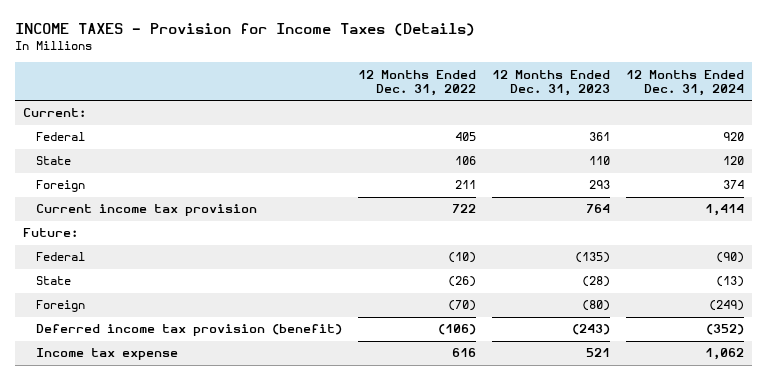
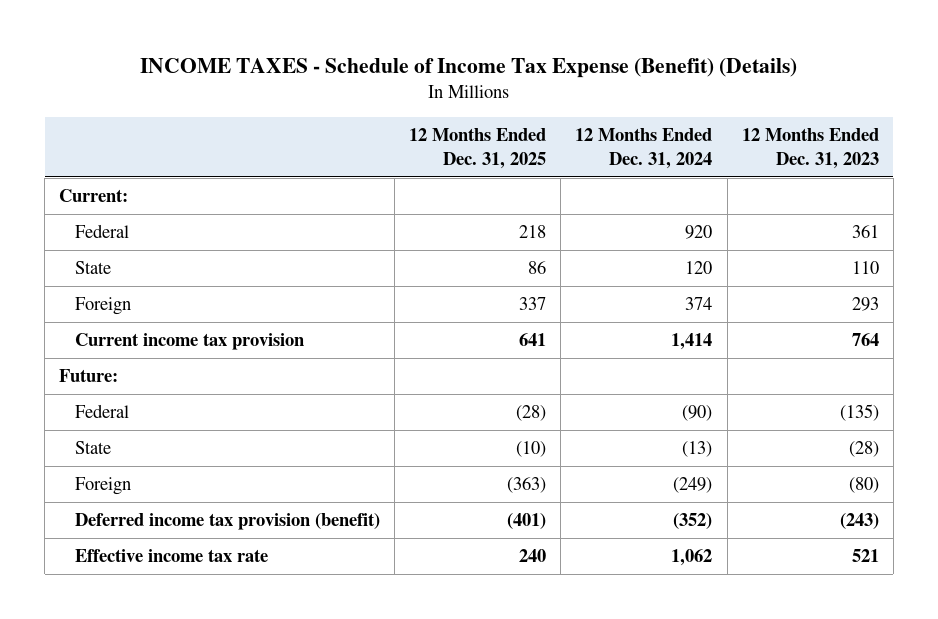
[15,22,476,36] INCOME TAXES - Provision for Income Taxes (Details) -> [140,58,798,79] INCOME TAXES - Schedule of Income Tax Expense (Benefit) (Details)
[357,69,476,96] 12 Months Ended Dec. 31, 2022 -> none
none -> [409,127,547,169] 12 Months Ended Dec. 31, 2025
[35,348,178,361] Income tax expense -> [74,548,268,562] Effective income tax rate

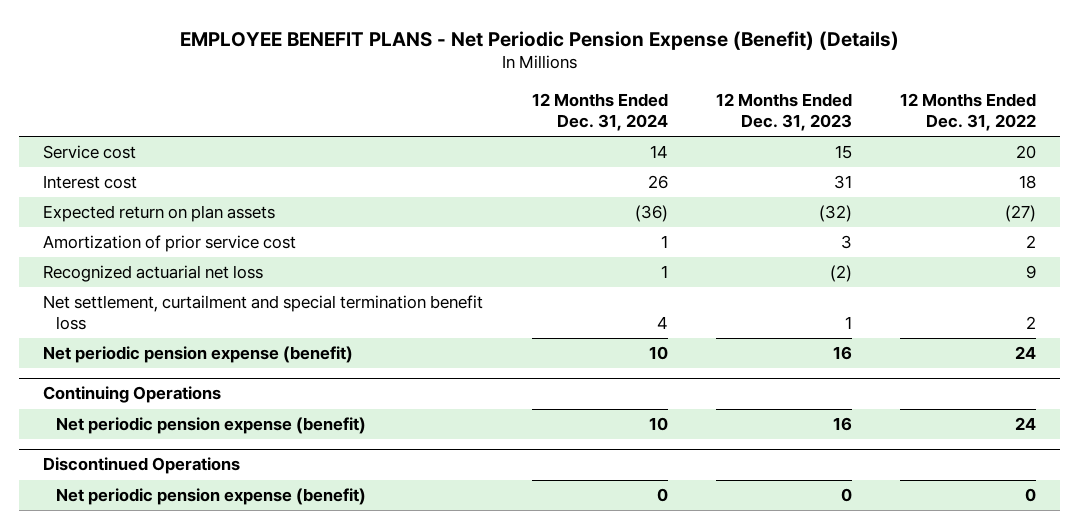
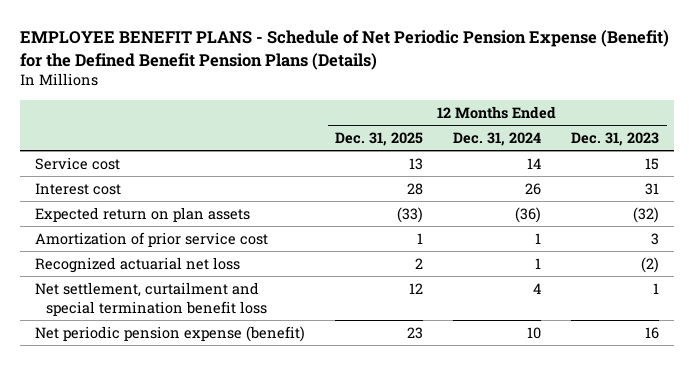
[179,30,899,50] EMPLOYEE BENEFIT PLANS - Net Periodic Pension Expense (Benefit) (Details) -> [20,30,670,70] EMPLOYEE BENEFIT PLANS - Schedule of Net Periodic Pension Expense (Benefit) for the Defined Benefit Pension Plans (Details)
[900,93,1037,131] 12 Months Ended Dec. 31, 2022 -> none
none -> [335,131,424,146] Dec. 31, 2025
[43,386,222,404] Continuing Operations -> none
[56,417,367,435] Net periodic pension expense (benefit) -> none
[43,457,241,475] Discontinued Operations -> none
[56,488,367,506] Net periodic pension expense (benefit) -> none

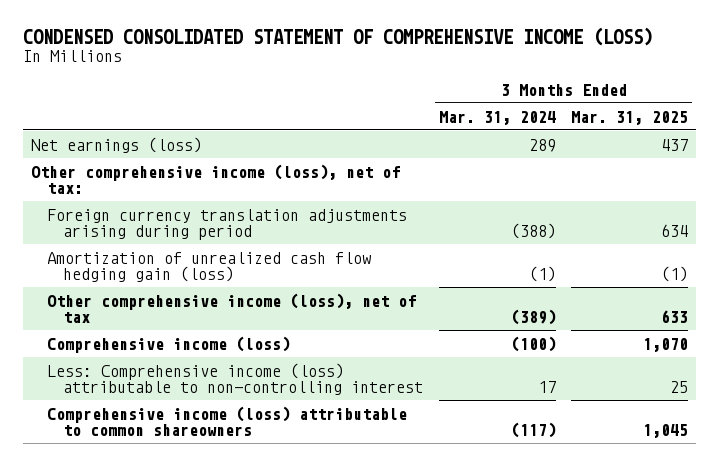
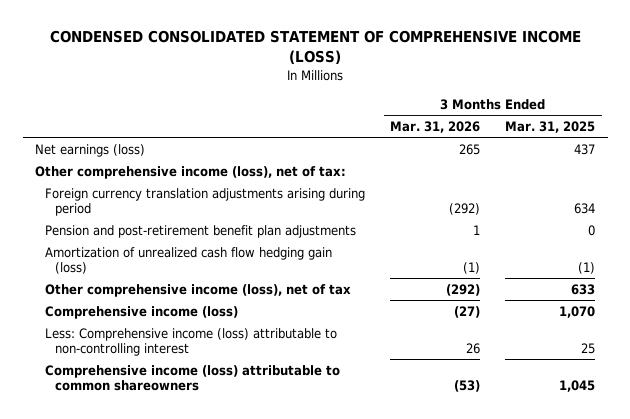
[438,110,556,125] Mar. 31, 2024 -> none
none -> [390,120,481,133] Mar. 31, 2026
none -> [44,224,356,238] Pension and post-retirement benefit plan adjustments

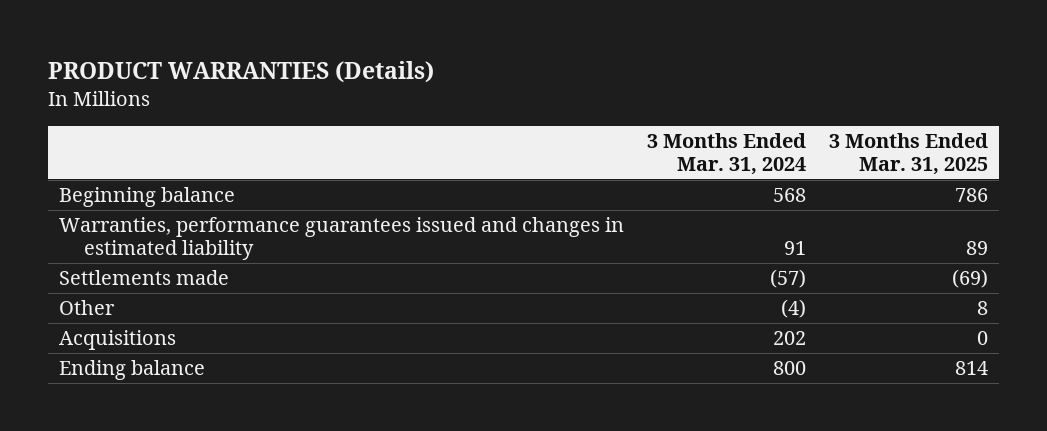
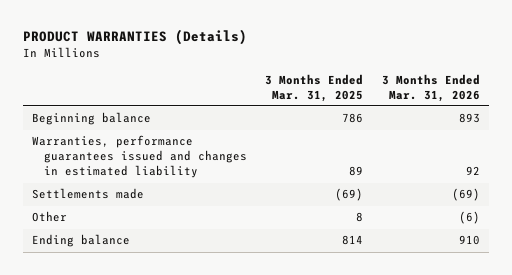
[646,132,806,176] 3 Months Ended Mar. 31, 2024 -> none
none -> [381,73,480,102] 3 Months Ended Mar. 31, 2026
[59,330,177,351] Acquisitions -> none

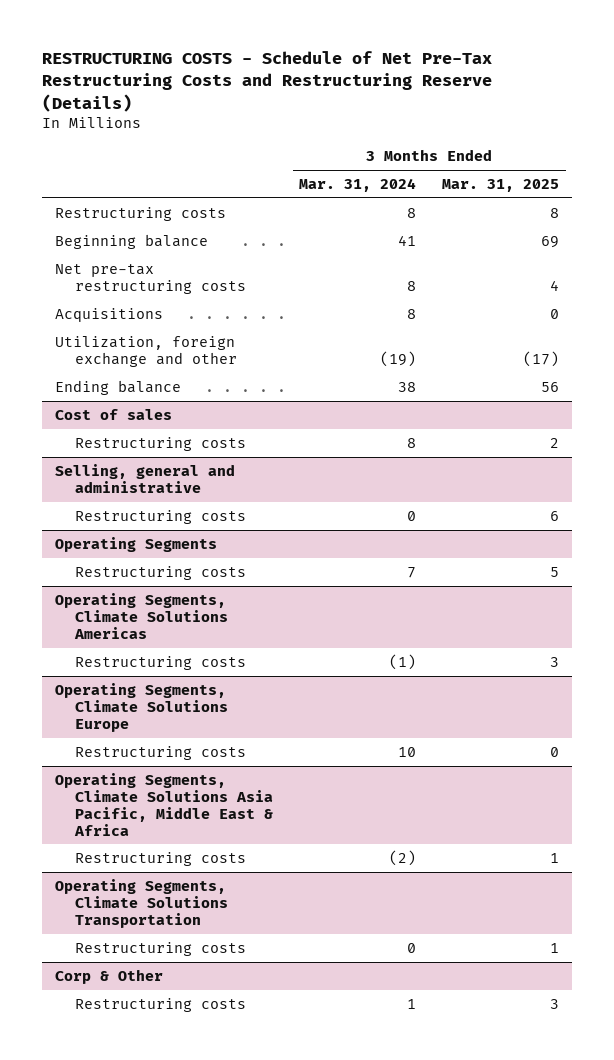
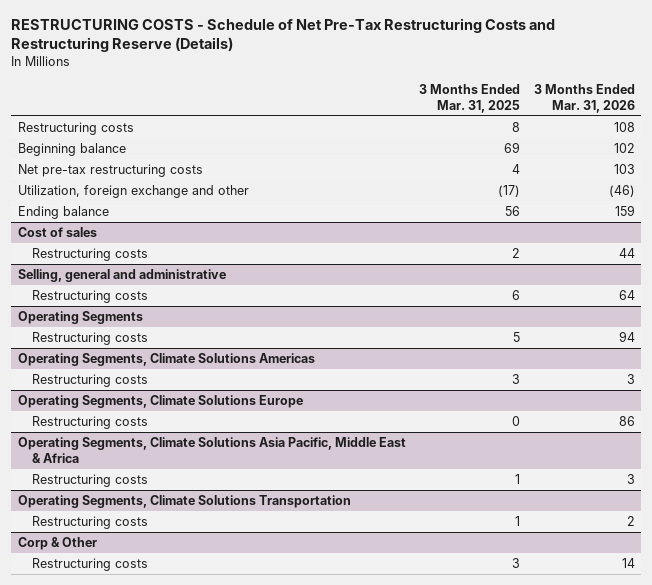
[299,177,417,192] Mar. 31, 2024 -> none
none -> [533,83,635,113] 3 Months Ended Mar. 31, 2026
[54,307,163,322] Acquisitions -> none

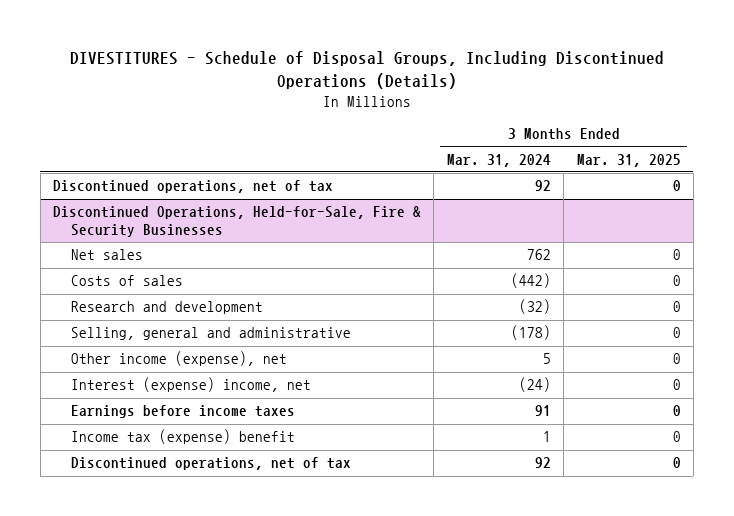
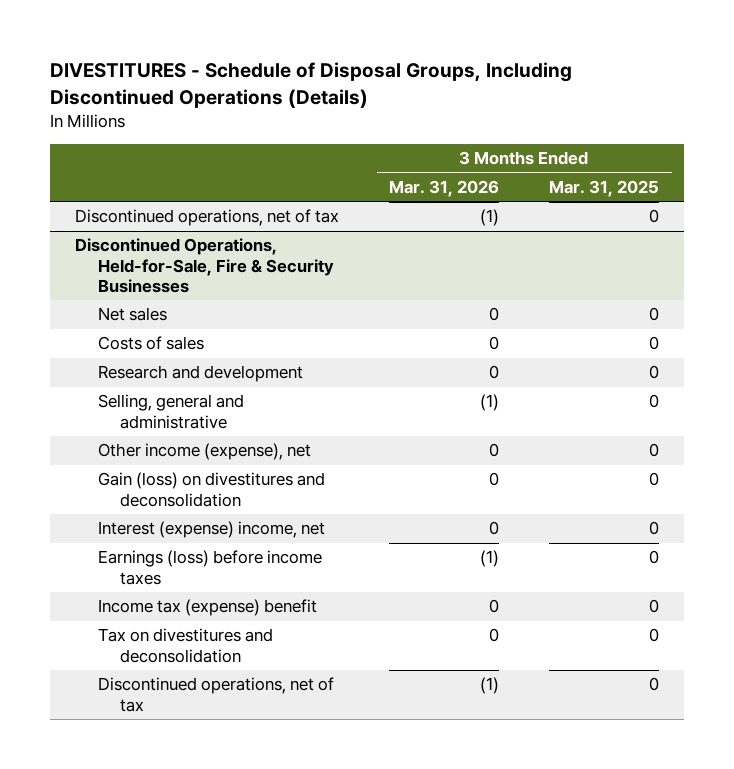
[446,153,551,167] Mar. 31, 2024 -> none
none -> [389,180,500,198] Mar. 31, 2026
none -> [97,472,325,507] Gain (loss) on divestitures and deconsolidation
[71,405,296,419] Earnings before income taxes -> [97,550,322,585] Earnings (loss) before income taxes
none -> [97,628,273,663] Tax on divestitures and deconsolidation

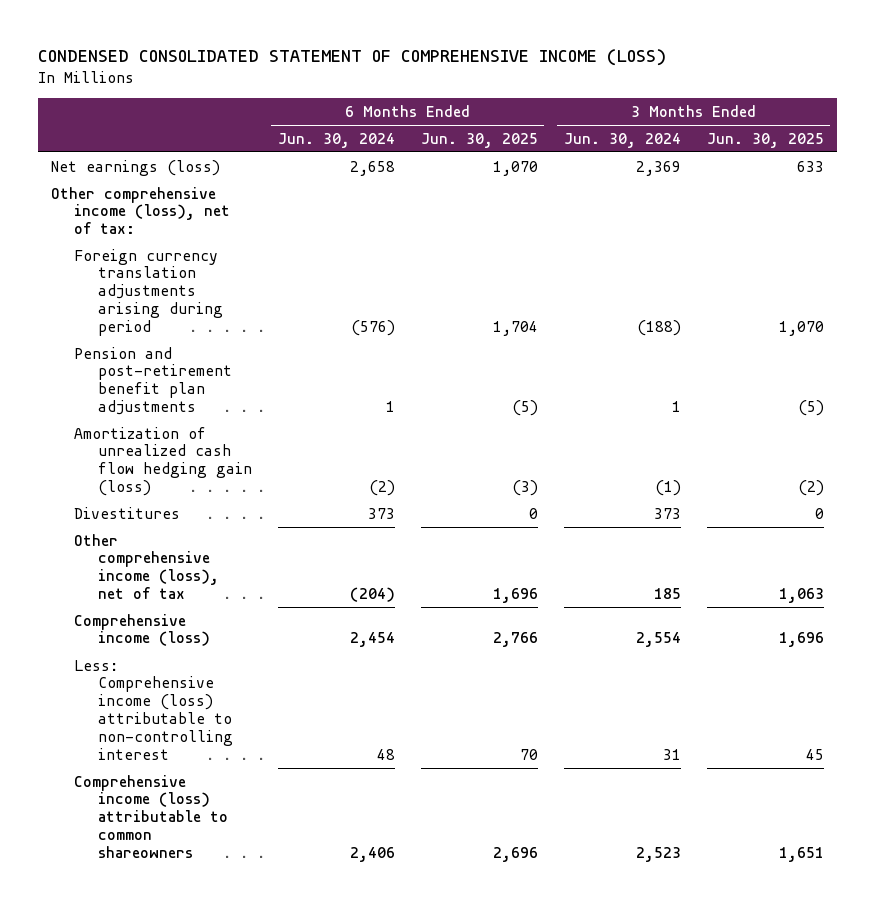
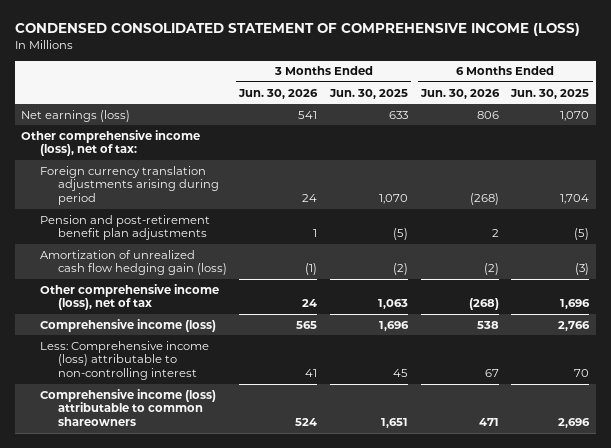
[277,132,395,148] Jun. 30, 2024 -> none
[563,132,681,148] Jun. 30, 2024 -> none
none -> [238,88,319,99] Jun. 30, 2026
none -> [419,88,500,99] Jun. 30, 2026
[74,506,181,519] Divestitures -> none

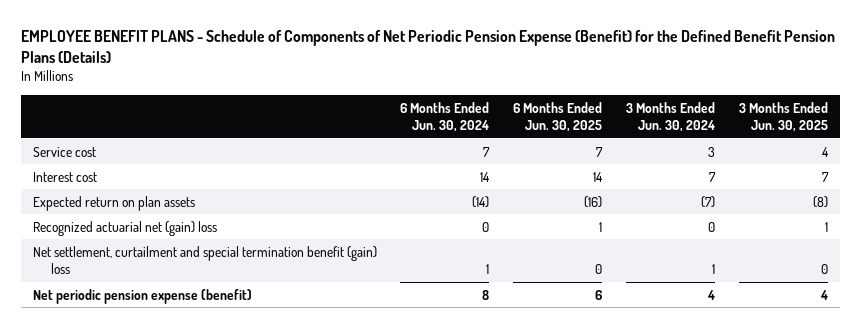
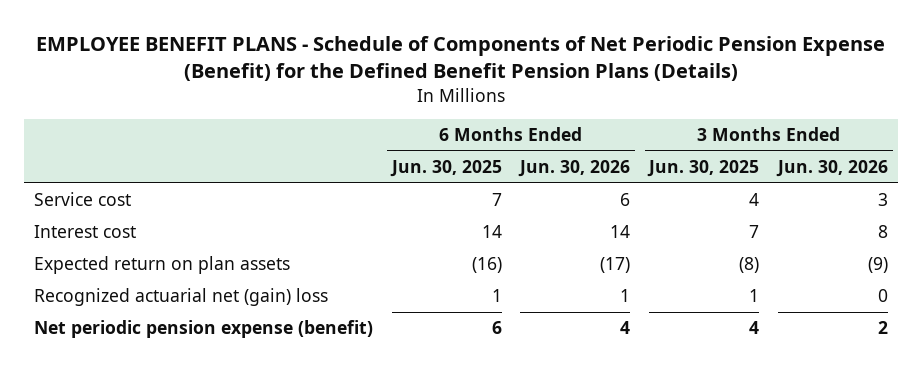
[400,101,490,132] 6 Months Ended Jun. 30, 2024 -> none
[625,101,715,132] 3 Months Ended Jun. 30, 2024 -> none
none -> [518,160,631,178] Jun. 30, 2026
none -> [776,160,889,178] Jun. 30, 2026
[32,245,377,275] Net settlement, curtailment and special termination benefit (gain) loss -> none

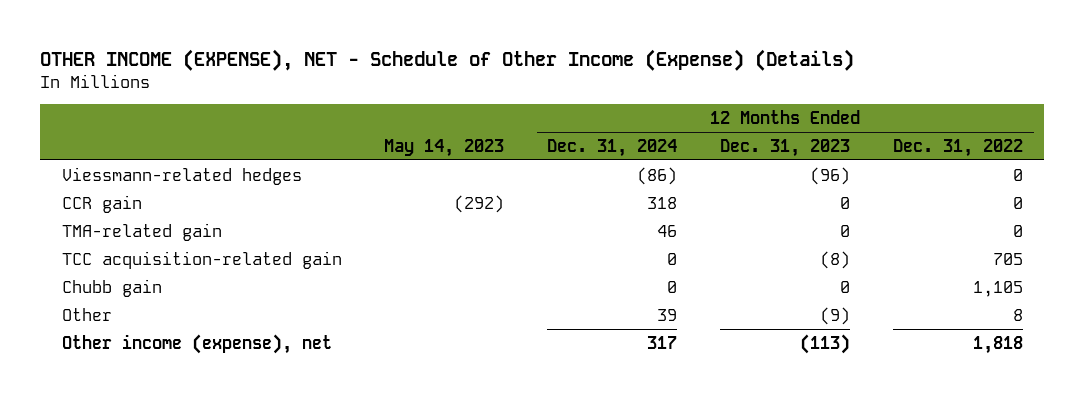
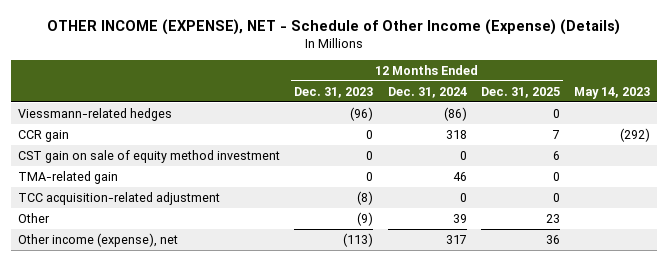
[892,138,1023,157] Dec. 31, 2022 -> none
none -> [480,86,560,98] Dec. 31, 2025
none -> [18,149,281,163] CST gain on sale of equity method investment
[61,278,162,297] Chubb gain -> none
[61,250,342,269] TCC acquisition-related gain -> [18,191,221,205] TCC acquisition-related adjustment

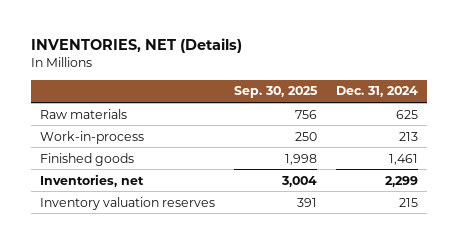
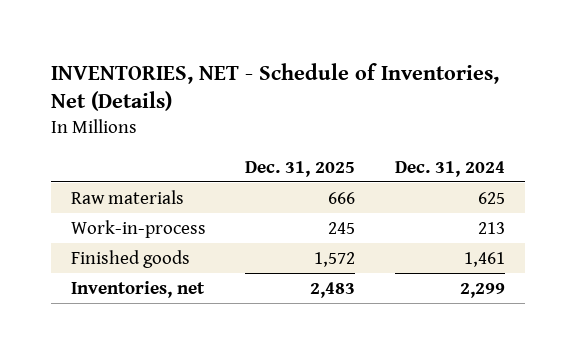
[30,38,242,54] INVENTORIES, NET (Details) -> [51,62,500,112] INVENTORIES, NET - Schedule of Inventories, Net (Details)
[233,86,318,99] Sep. 30, 2025 -> none
none -> [245,160,356,177] Dec. 31, 2025
[39,196,215,210] Inventory valuation reserves -> none

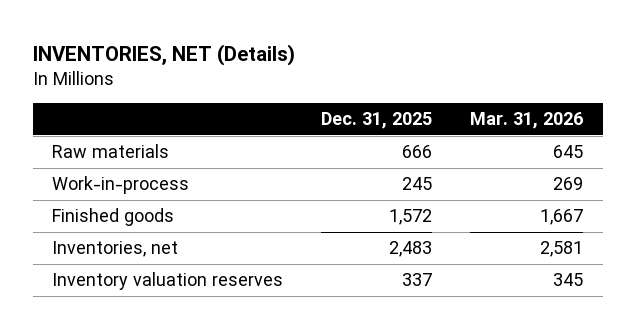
[51,62,500,112] INVENTORIES, NET - Schedule of Inventories, Net (Details) -> [32,43,295,66] INVENTORIES, NET (Details)
[395,160,506,177] Dec. 31, 2024 -> none
none -> [470,112,584,130] Mar. 31, 2026
none -> [52,272,284,291] Inventory valuation reserves

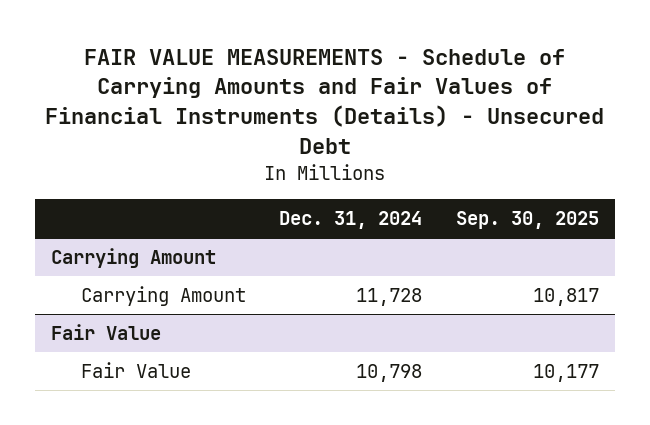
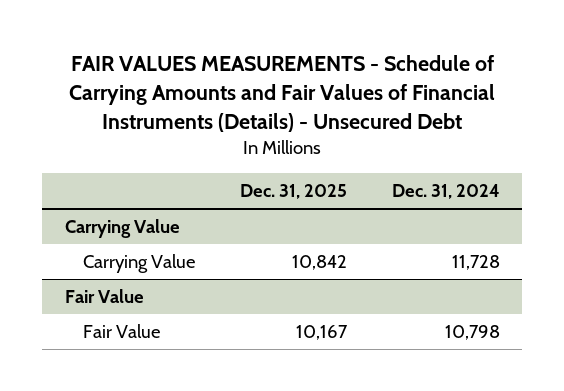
[45,48,605,155] FAIR VALUE MEASUREMENTS - Schedule of Carrying Amounts and Fair Values of Financial Instruments (Details) - Unsecured Debt -> [69,55,496,133] FAIR VALUES MEASUREMENTS - Schedule of Carrying Amounts and Fair Values of Financial Instruments (Details) - Unsecured Debt
[455,211,599,230] Sep. 30, 2025 -> none
none -> [239,184,347,200] Dec. 31, 2025
[51,247,217,268] Carrying Amount -> [64,219,180,239] Carrying Value
[80,285,246,306] Carrying Amount -> [83,254,196,274] Carrying Value

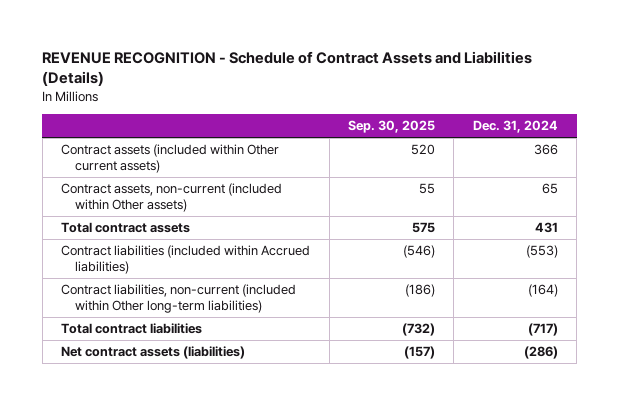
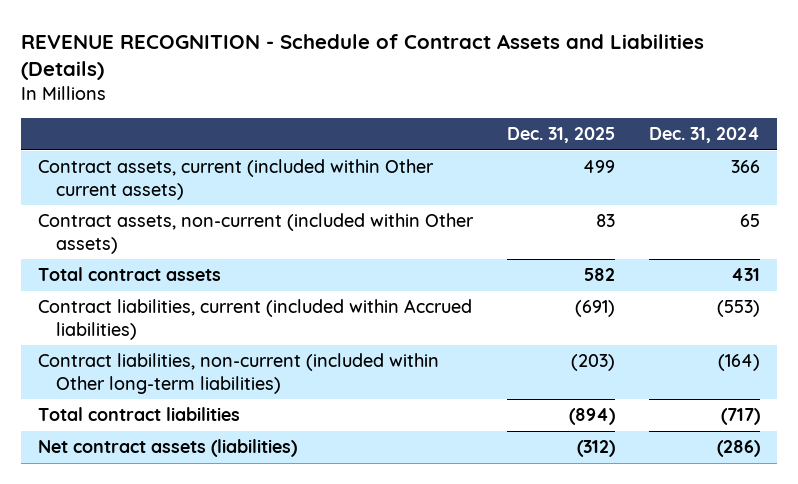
[347,120,435,134] Sep. 30, 2025 -> none
none -> [506,127,615,144] Dec. 31, 2025
[61,144,280,174] Contract assets (included within Other current assets) -> [37,159,434,201] Contract assets, current (included within Other current assets)
[61,245,311,275] Contract liabilities (included within Accrued liabilities) -> [37,299,472,341] Contract liabilities, current (included within Accrued liabilities)

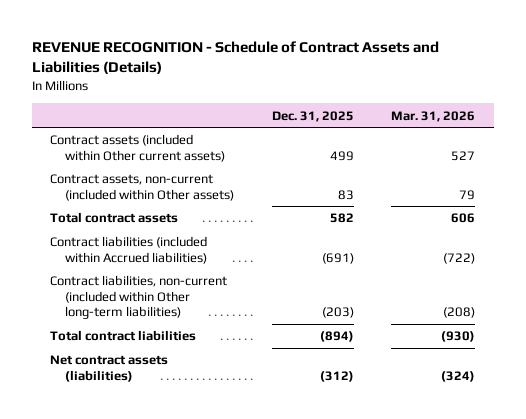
[648,127,760,144] Dec. 31, 2024 -> none
none -> [391,110,476,122] Mar. 31, 2026
[37,159,434,201] Contract assets, current (included within Other current assets) -> [50,134,226,162] Contract assets (included within Other current assets)
[37,299,472,341] Contract liabilities, current (included within Accrued liabilities) -> [50,236,208,264] Contract liabilities (included within Accrued liabilities)

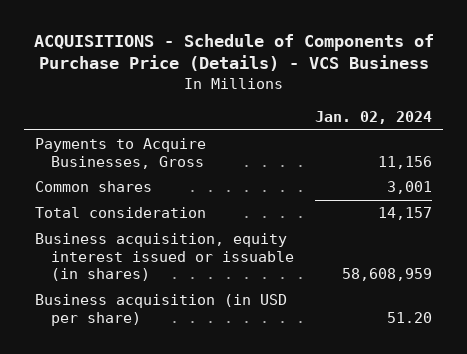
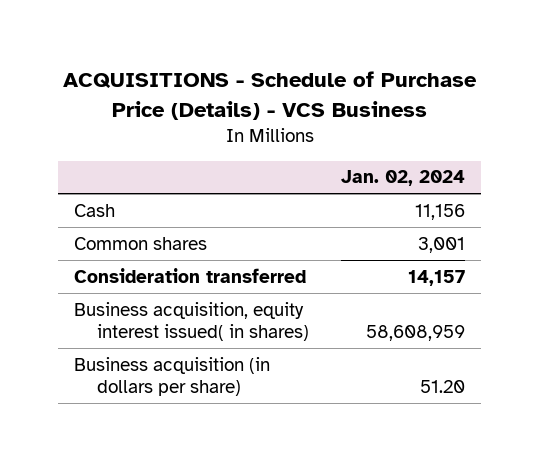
[33,33,434,72] ACQUISITIONS - Schedule of Components of Purchase Price (Details) - VCS Business -> [62,71,477,120] ACQUISITIONS - Schedule of Purchase Price (Details) - VCS Business
[34,138,206,169] Payments to Acquire Businesses, Gross -> [74,203,116,217] Cash
[34,207,206,219] Total consideration -> [74,267,307,283] Consideration transferred
[34,233,294,282] Business acquisition, equity interest issued or issuable (in shares) -> [74,301,310,341] Business acquisition, equity interest issued( in shares)
[34,294,287,326] Business acquisition (in USD per share) -> [74,356,271,396] Business acquisition (in dollars per share)

